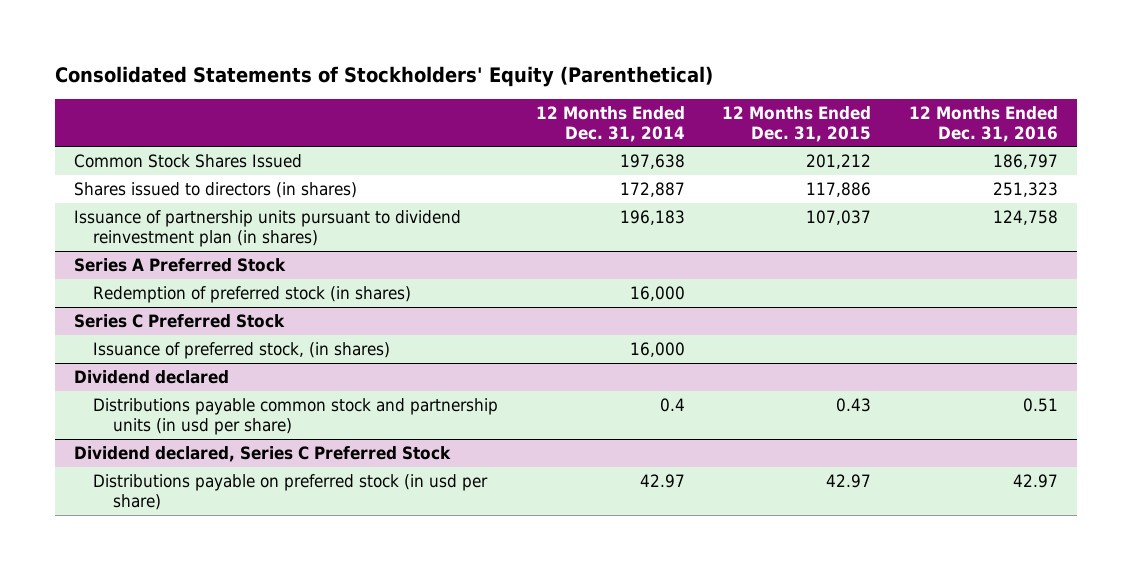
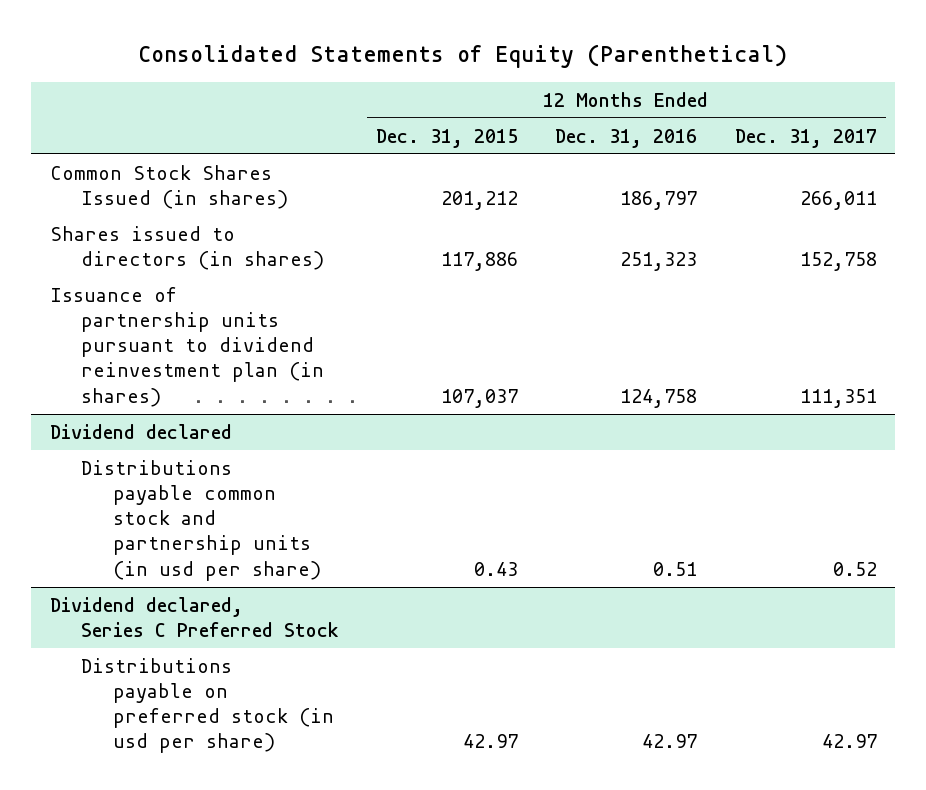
[55,65,714,87] Consolidated Statements of Stockholders' Equity (Parenthetical) -> [138,44,788,69] Consolidated Statements of Equity (Parenthetical)
[535,105,685,142] 12 Months Ended Dec. 31, 2014 -> none
none -> [734,128,877,148] Dec. 31, 2017
[73,154,302,169] Common Stock Shares Issued -> [49,164,289,209] Common Stock Shares Issued (in shares)
[73,258,286,273] Series A Preferred Stock -> none
[93,286,412,304] Redemption of preferred stock (in shares) -> none
[73,314,285,329] Series C Preferred Stock -> none
[93,342,391,360] Issuance of preferred stock, (in shares) -> none

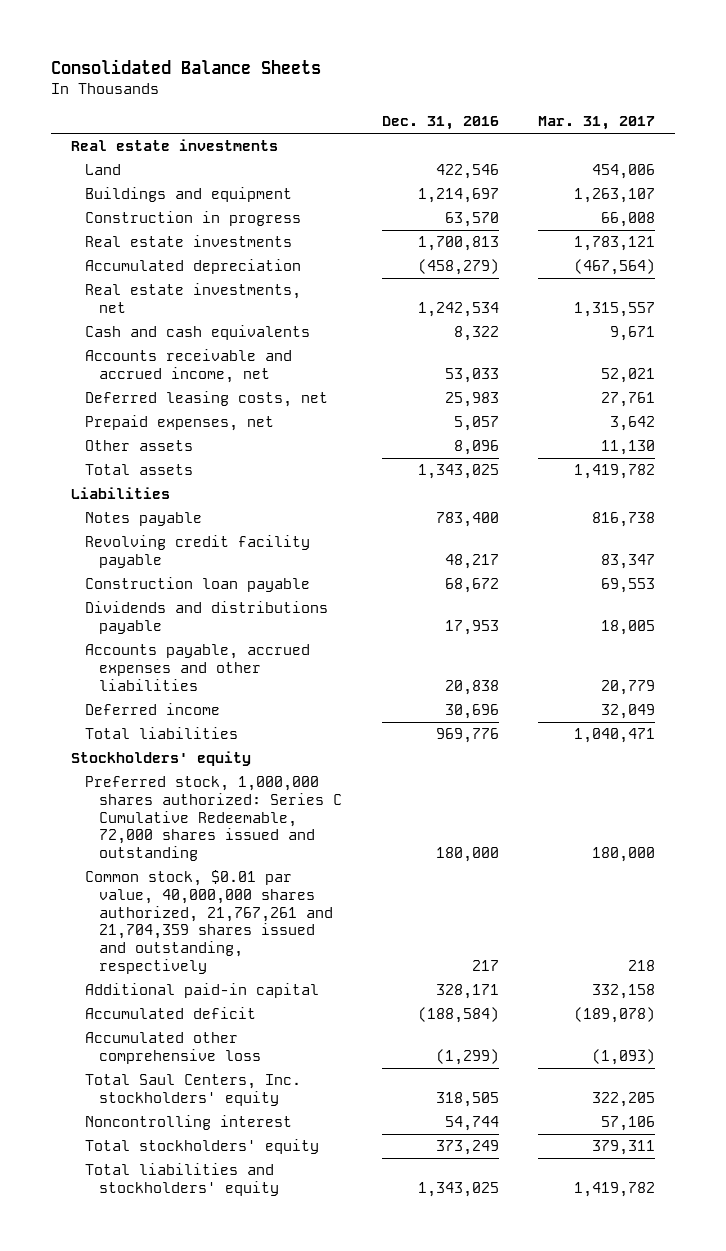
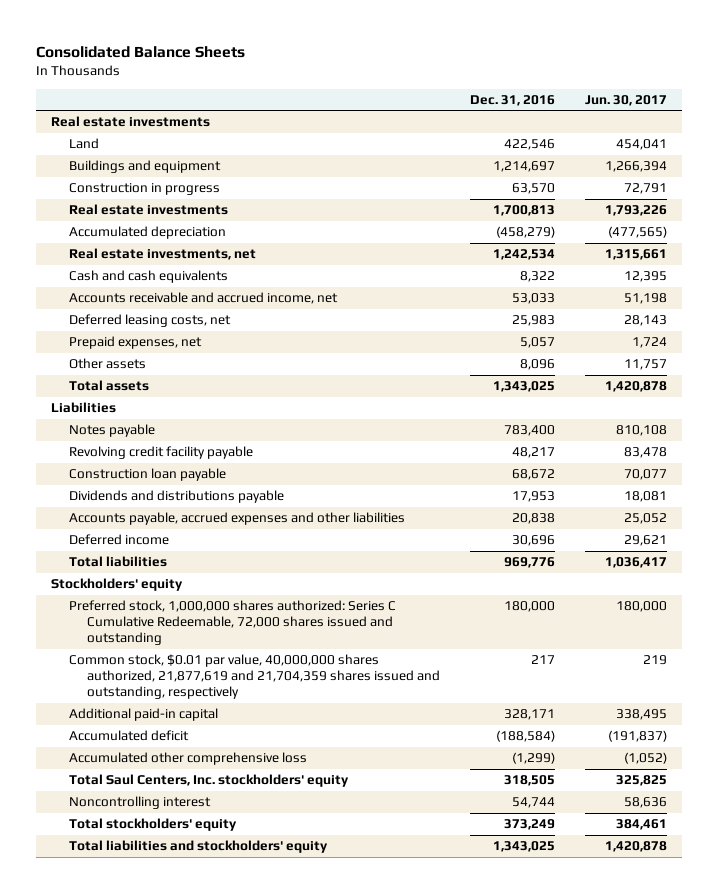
[538,116,656,131] Mar. 31, 2017 -> none
none -> [584,94,667,106] Jun. 30, 2017
[84,870,333,974] Common stock, $0.01 par value, 40,000,000 shares authorized, 21,767,261 and 21,704,359 shares issued and outstanding, respectively -> [69,654,441,700] Common stock, $0.01 par value, 40,000,000 shares authorized, 21,877,619 and 21,704,359 shares issued and outstanding, respectively

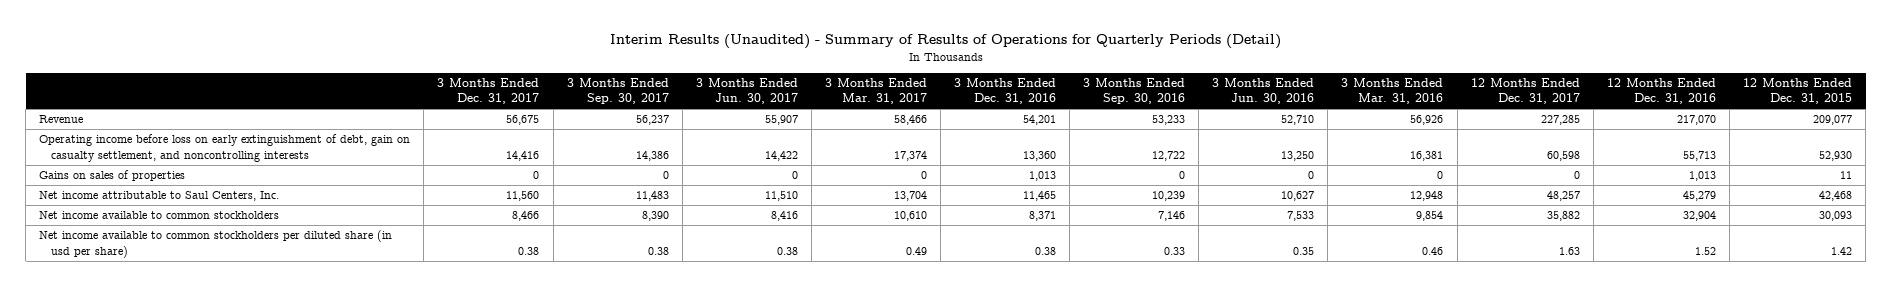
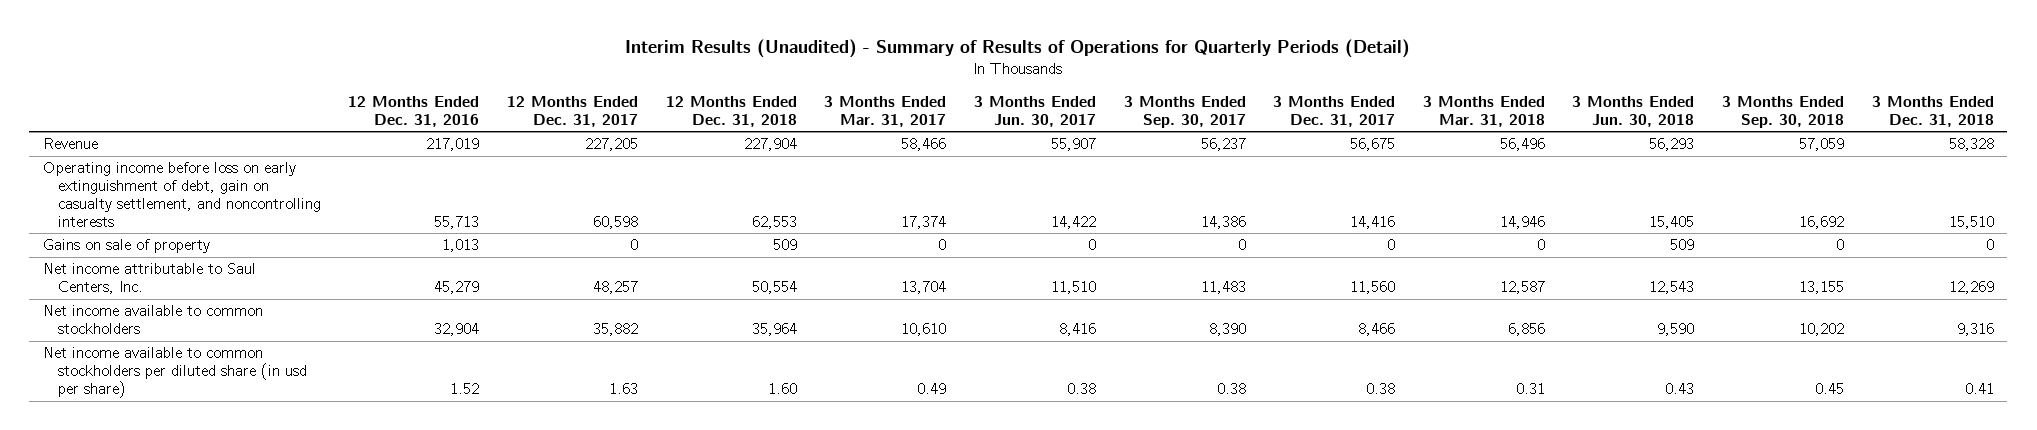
[954,77,1057,105] 3 Months Ended Dec. 31, 2016 -> none
[1083,77,1186,105] 3 Months Ended Sep. 30, 2016 -> none
[1212,77,1315,105] 3 Months Ended Jun. 30, 2016 -> none
[1341,77,1444,105] 3 Months Ended Mar. 31, 2016 -> none
[1742,77,1852,105] 12 Months Ended Dec. 31, 2015 -> none
none -> [665,95,797,127] 12 Months Ended Dec. 31, 2018
none -> [1422,95,1545,127] 3 Months Ended Mar. 31, 2018
none -> [1572,95,1695,127] 3 Months Ended Jun. 30, 2018
none -> [1722,95,1845,128] 3 Months Ended Sep. 30, 2018
none -> [1871,95,1994,127] 3 Months Ended Dec. 31, 2018
[1540,115,1580,126] 227,285 -> [584,138,638,152] 227,205
[1676,115,1716,126] 217,070 -> [426,138,480,152] 217,019
[39,170,186,182] Gains on sales of properties -> [43,239,211,254] Gains on sale of property

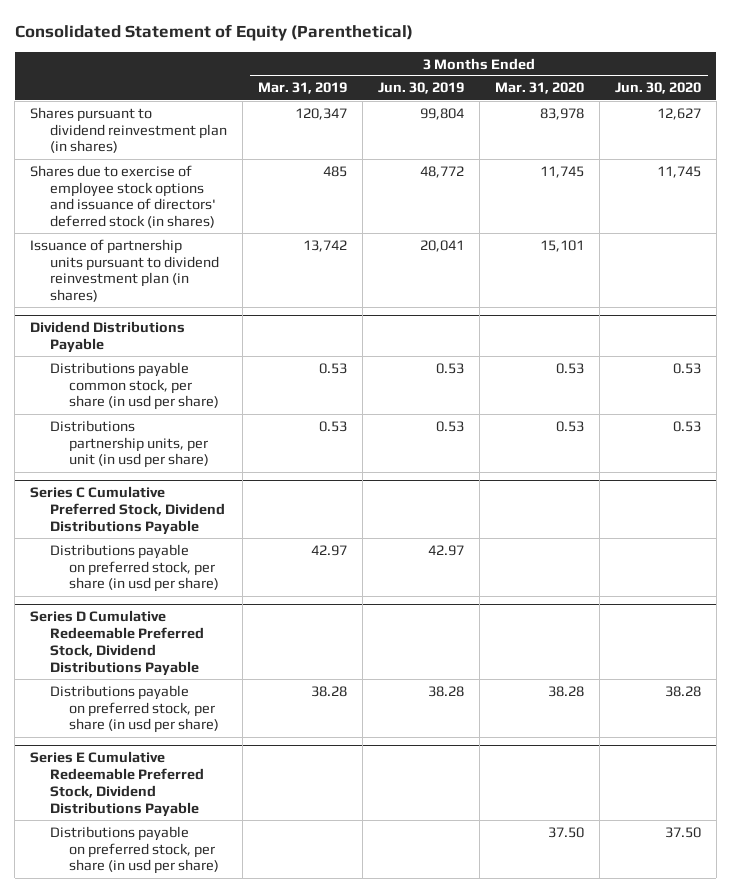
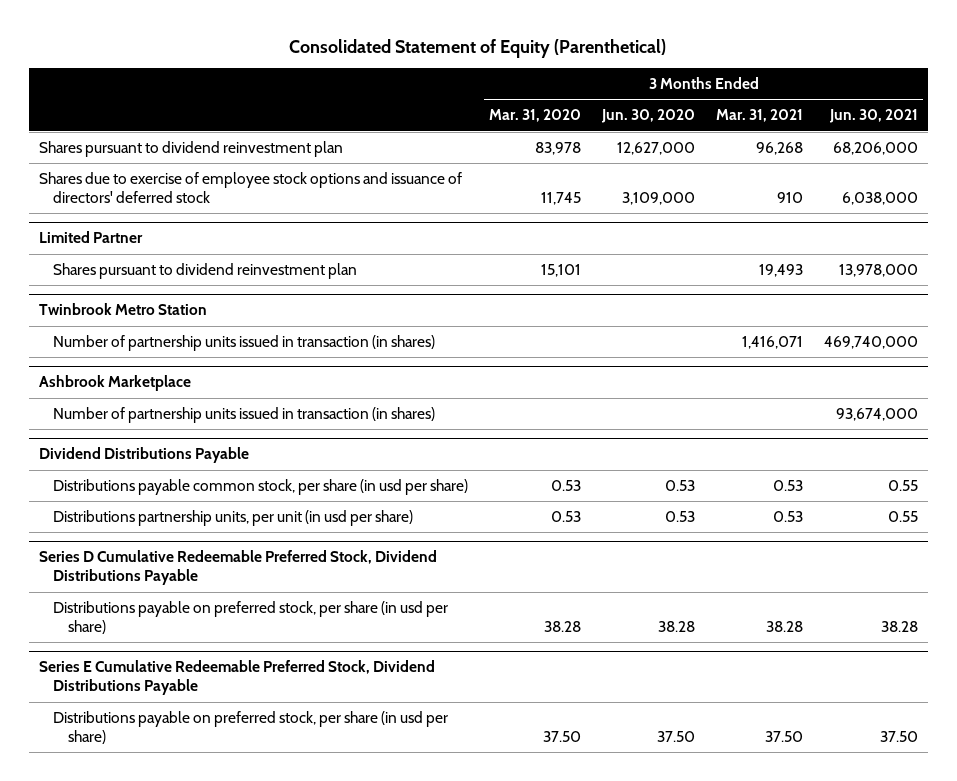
[257,82,347,95] Mar. 31, 2019 -> none
[377,82,464,95] Jun. 30, 2019 -> none
none -> [715,109,803,123] Mar. 31, 2021
none -> [828,109,918,124] Jun. 30, 2021
[30,106,227,154] Shares pursuant to dividend reinvestment plan (in shares) -> [39,140,344,157] Shares pursuant to dividend reinvestment plan
[656,107,701,120] 12,627 -> [617,141,696,155] 12,627,000
[30,164,216,229] Shares due to exercise of employee stock options and issuance of directors' deferred stock (in shares) -> [39,171,463,203] Shares due to exercise of employee stock options and issuance of directors' deferred stock
[656,165,701,178] 11,745 -> [622,191,696,205] 3,109,000
none -> [39,231,144,244] Limited Partner
[30,238,219,303] Issuance of partnership units pursuant to dividend reinvestment plan (in shares) -> [53,262,358,279] Shares pursuant to dividend reinvestment plan
none -> [39,303,208,316] Twinbrook Metro Station
none -> [53,334,436,351] Number of partnership units issued in transaction (in shares)
none -> [39,375,192,392] Ashbrook Marketplace
none -> [53,406,436,423] Number of partnership units issued in transaction (in shares)
[30,486,225,535] Series C Cumulative Preferred Stock, Dividend Distributions Payable -> none
[49,543,220,593] Distributions payable on preferred stock, per share (in usd per share) -> none

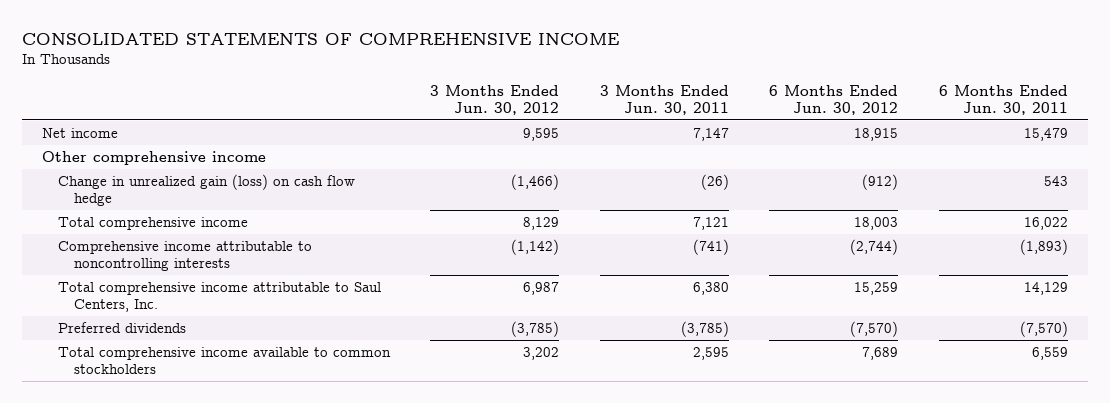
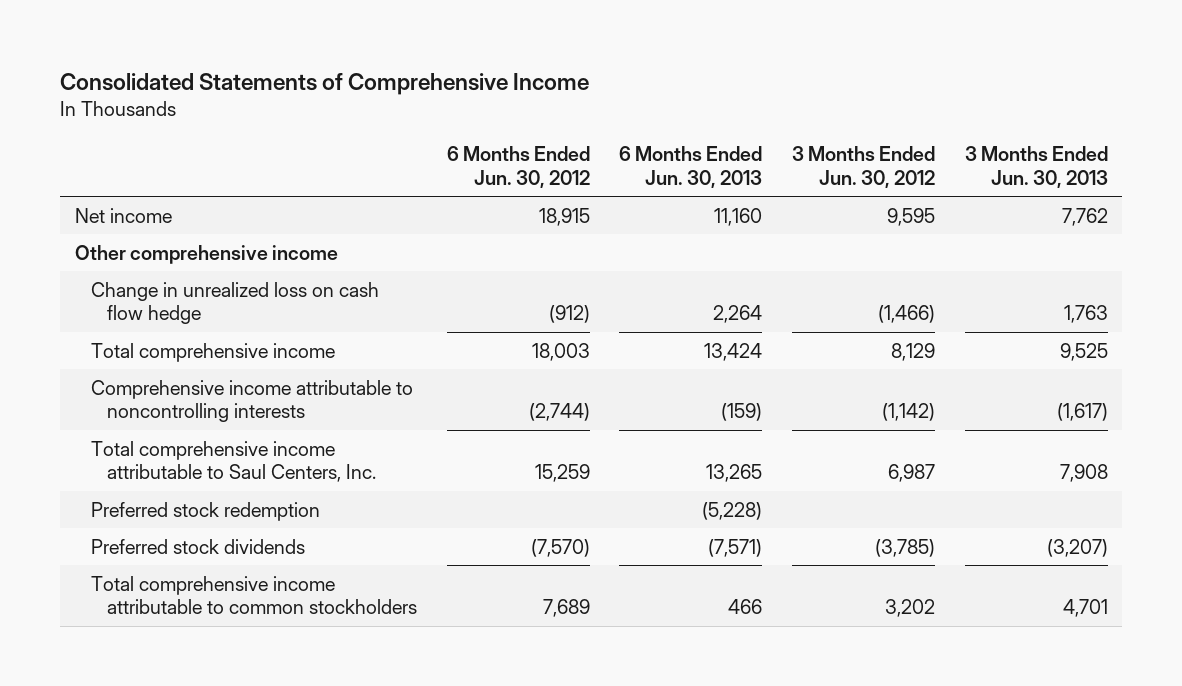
[22,32,620,45] CONSOLIDATED STATEMENTS OF COMPREHENSIVE INCOME -> [59,72,589,95] Consolidated Statements of Comprehensive Income
[599,84,729,115] 3 Months Ended Jun. 30, 2011 -> none
[938,84,1068,115] 6 Months Ended Jun. 30, 2011 -> none
none -> [619,145,763,188] 6 Months Ended Jun. 30, 2013
none -> [964,145,1108,188] 3 Months Ended Jun. 30, 2013
[58,173,356,207] Change in unrealized gain (loss) on cash flow hedge -> [90,281,379,325] Change in unrealized loss on cash flow hedge
none -> [90,501,320,521] Preferred stock redemption
[58,321,187,333] Preferred dividends -> [90,538,305,554] Preferred stock dividends
[58,346,392,375] Total comprehensive income available to common stockholders -> [90,575,417,615] Total comprehensive income attributable to common stockholders

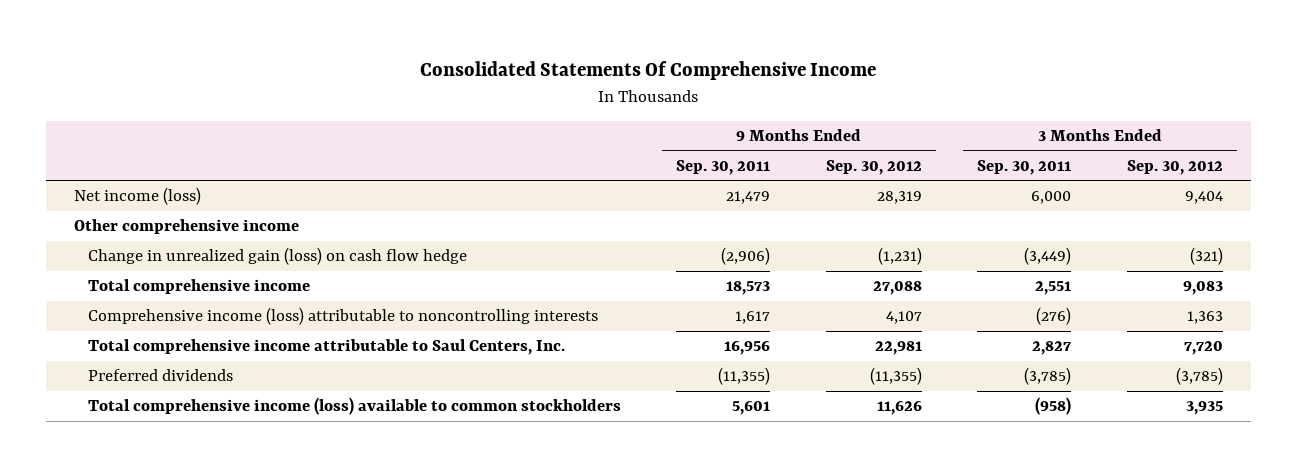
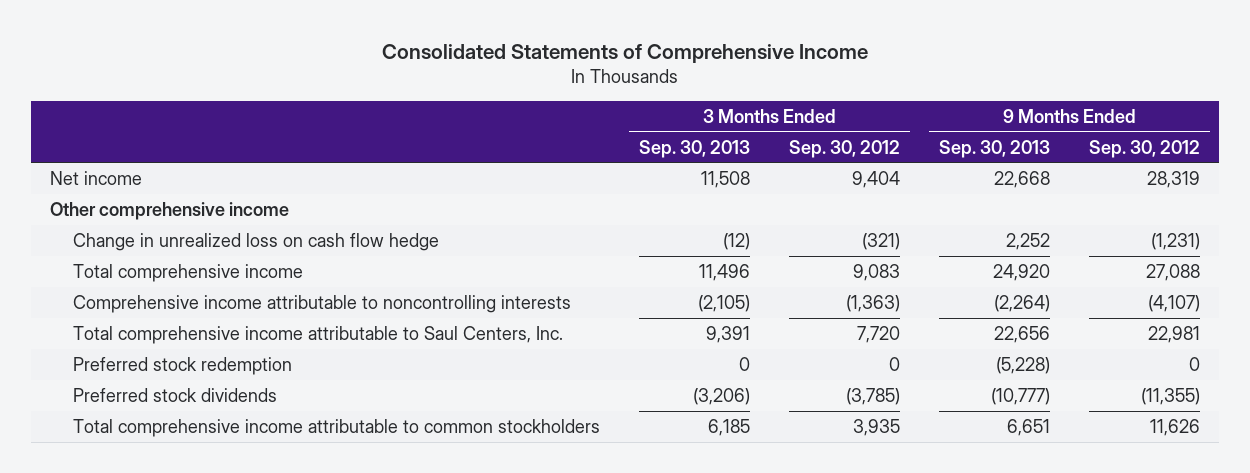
[420,60,877,80] Consolidated Statements Of Comprehensive Income -> [382,43,869,63] Consolidated Statements of Comprehensive Income
[676,159,771,175] Sep. 30, 2011 -> none
[977,159,1072,175] Sep. 30, 2011 -> none
none -> [639,139,751,158] Sep. 30, 2013
none -> [939,139,1051,158] Sep. 30, 2013
[73,187,201,206] Net income (loss) -> [50,170,143,185] Net income
[87,247,467,266] Change in unrealized gain (loss) on cash flow hedge -> [73,232,440,251] Change in unrealized loss on cash flow hedge
[87,307,598,326] Comprehensive income (loss) attributable to noncontrolling interests -> [73,294,572,313] Comprehensive income attributable to noncontrolling interests
[885,311,922,325] 4,107 -> [1147,294,1200,312] (4,107)
[1186,311,1223,325] 1,363 -> [846,294,901,312] (1,363)
none -> [73,356,293,375] Preferred stock redemption
[87,369,233,382] Preferred dividends -> [73,387,278,402] Preferred stock dividends
[87,397,621,416] Total comprehensive income (loss) available to common stockholders -> [73,418,601,437] Total comprehensive income attributable to common stockholders

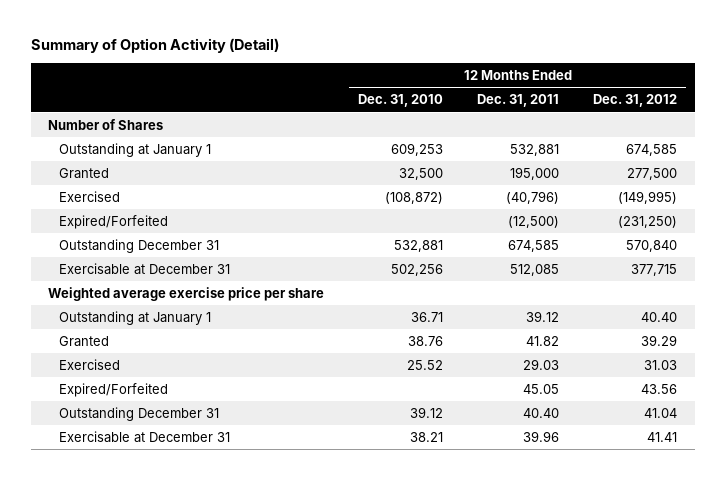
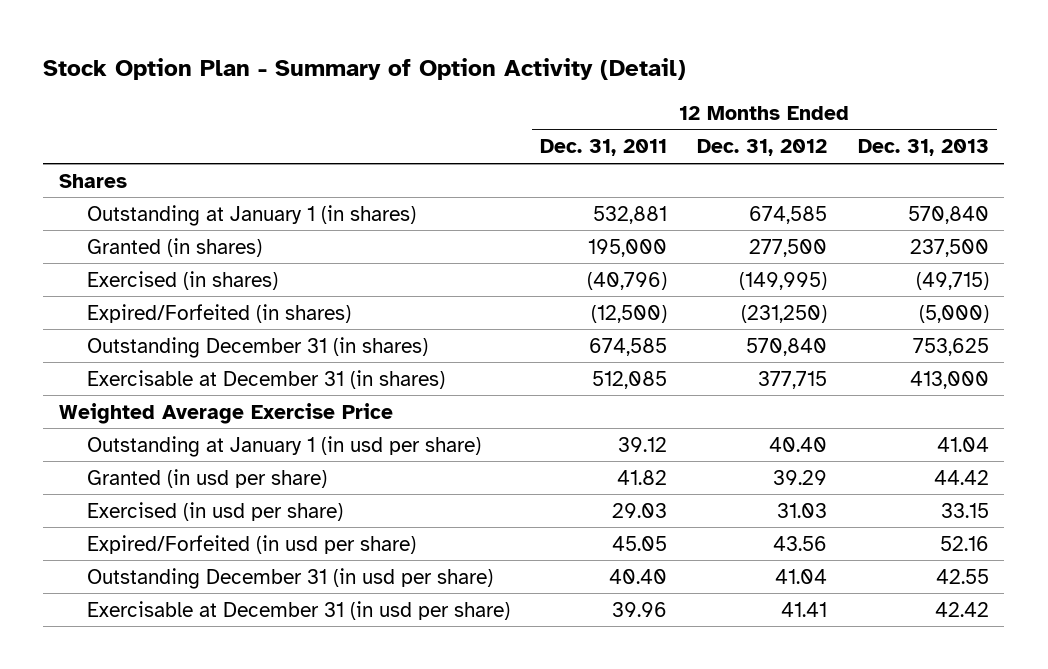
[30,38,279,54] Summary of Option Activity (Detail) -> [43,57,687,80] Stock Option Plan - Summary of Option Activity (Detail)
[357,94,443,108] Dec. 31, 2010 -> none
none -> [857,139,989,157] Dec. 31, 2013
[47,118,163,130] Number of Shares -> [58,173,127,188] Shares
[59,142,212,157] Outstanding at January 1 -> [86,204,416,226] Outstanding at January 1 (in shares)
[59,167,110,179] Granted -> [86,237,262,257] Granted (in shares)
[59,190,121,202] Exercised -> [86,270,278,290] Exercised (in shares)
[59,214,169,229] Expired/Forfeited -> [86,303,351,323] Expired/Forfeited (in shares)
[59,238,220,253] Outstanding December 31 -> [86,336,428,358] Outstanding December 31 (in shares)
[59,262,231,275] Exercisable at December 31 -> [86,369,445,389] Exercisable at December 31 (in shares)
[47,286,324,301] Weighted average exercise price per share -> [58,402,393,424] Weighted Average Exercise Price
[59,310,212,325] Outstanding at January 1 -> [86,435,481,457] Outstanding at January 1 (in usd per share)
[59,335,110,347] Granted -> [86,468,327,488] Granted (in usd per share)
[59,358,121,370] Exercised -> [86,501,343,521] Exercised (in usd per share)
[59,382,169,397] Expired/Forfeited -> [86,534,416,554] Expired/Forfeited (in usd per share)
[59,406,220,421] Outstanding December 31 -> [86,567,493,589] Outstanding December 31 (in usd per share)
[59,430,231,443] Exercisable at December 31 -> [86,600,510,620] Exercisable at December 31 (in usd per share)

